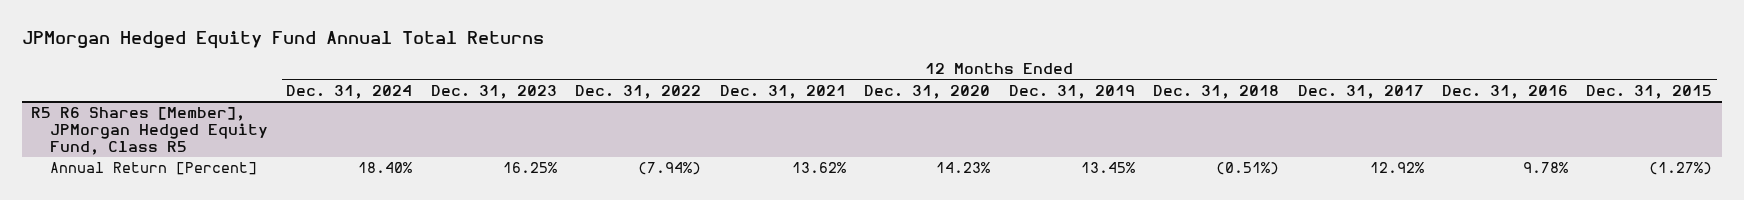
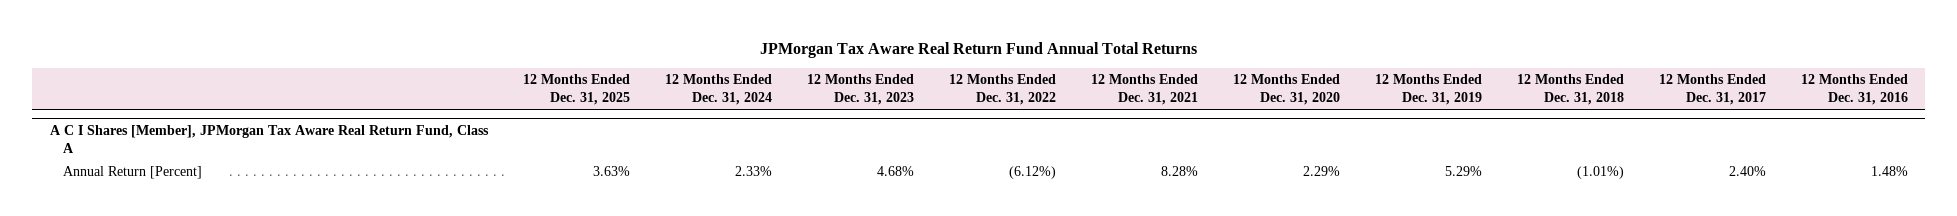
[21,31,544,50] JPMorgan Hedged Equity Fund Annual Total Returns -> [759,41,1197,58] JPMorgan Tax Aware Real Return Fund Annual Total Returns
[1586,84,1713,99] Dec. 31, 2015 -> none
none -> [522,74,630,106] 12 Months Ended Dec. 31, 2025
[31,107,268,156] R5 R6 Shares [Member], JPMorgan Hedged Equity Fund, Class R5 -> none
none -> [49,125,489,153] A C I Shares [Member], JPMorgan Tax Aware Real Return Fund, Class A
[358,162,413,174] 18.40% -> [734,166,772,177] 2.33%
[502,162,557,174] 16.25% -> [876,166,914,177] 4.68%
[638,162,702,176] (7.94%) -> [1008,166,1056,180] (6.12%)
[791,162,846,174] 13.62% -> [1160,166,1198,177] 8.28%
[936,162,991,174] 14.23% -> [1302,166,1340,177] 2.29%
[1080,162,1135,174] 13.45% -> [1444,166,1482,177] 5.29%
[1216,162,1280,176] (0.51%) -> [1576,166,1624,180] (1.01%)
[1369,162,1424,174] 12.92% -> [1728,166,1766,177] 2.40%
[1522,162,1568,174] 9.78% -> [1870,166,1908,177] 1.48%

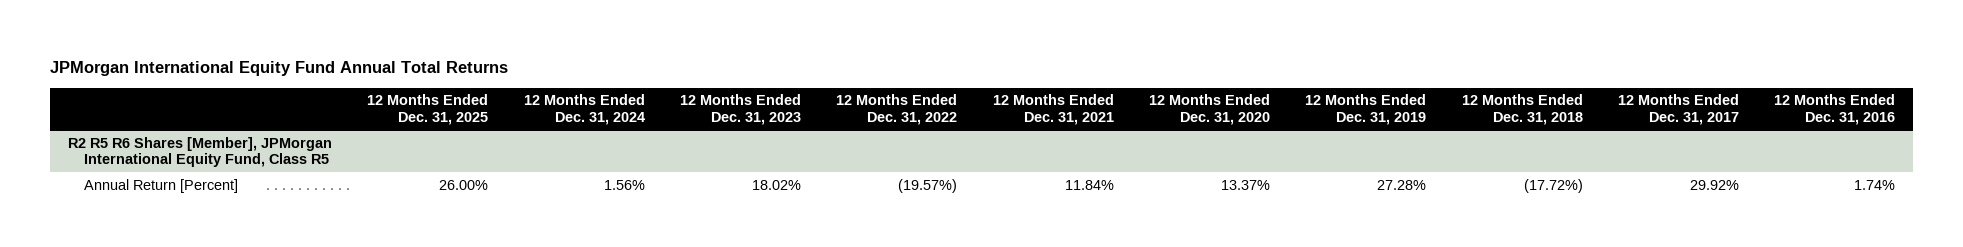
[759,41,1197,58] JPMorgan Tax Aware Real Return Fund Annual Total Returns -> [50,61,509,77] JPMorgan International Equity Fund Annual Total Returns
[49,125,489,153] A C I Shares [Member], JPMorgan Tax Aware Real Return Fund, Class A -> none
none -> [68,136,333,168] R2 R5 R6 Shares [Member], JPMorgan International Equity Fund, Class R5
[592,166,630,177] 3.63% -> [439,179,489,190] 26.00%
[734,166,772,177] 2.33% -> [603,179,645,190] 1.56%
[876,166,914,177] 4.68% -> [752,179,802,190] 18.02%
[1008,166,1056,180] (6.12%) -> [898,178,958,193] (19.57%)
[1160,166,1198,177] 8.28% -> [1064,179,1114,190] 11.84%
[1302,166,1340,177] 2.29% -> [1221,179,1271,190] 13.37%
[1444,166,1482,177] 5.29% -> [1377,179,1427,190] 27.28%
[1576,166,1624,180] (1.01%) -> [1523,178,1583,193] (17.72%)
[1728,166,1766,177] 2.40% -> [1689,179,1739,190] 29.92%
[1870,166,1908,177] 1.48% -> [1854,179,1896,190] 1.74%

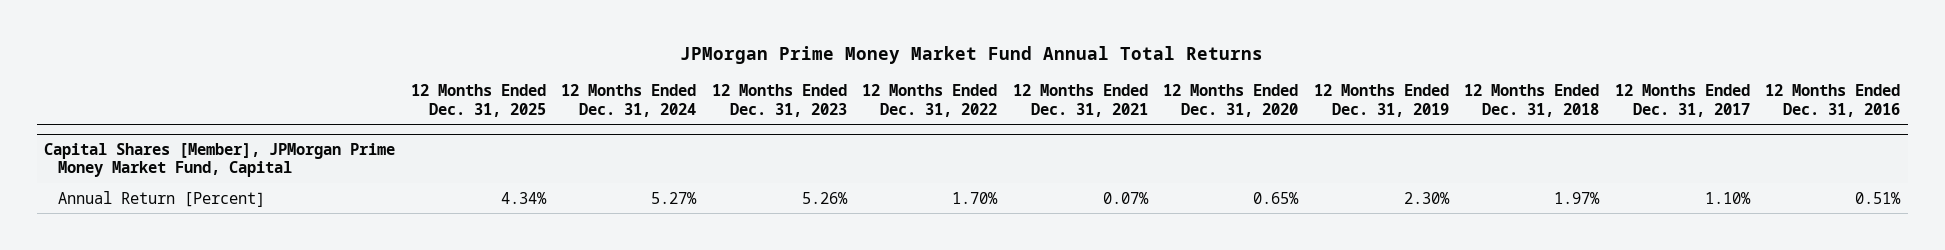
[50,61,509,77] JPMorgan International Equity Fund Annual Total Returns -> [680,46,1264,65] JPMorgan Prime Money Market Fund Annual Total Returns
[68,136,333,168] R2 R5 R6 Shares [Member], JPMorgan International Equity Fund, Class R5 -> none
none -> [44,142,396,178] Capital Shares [Member], JPMorgan Prime Money Market Fund, Capital
[439,179,489,190] 26.00% -> [500,191,547,204] 4.34%
[603,179,645,190] 1.56% -> [651,191,698,204] 5.27%
[752,179,802,190] 18.02% -> [801,191,848,204] 5.26%
[898,178,958,193] (19.57%) -> [952,191,999,204] 1.70%
[1064,179,1114,190] 11.84% -> [1102,191,1149,204] 0.07%
[1221,179,1271,190] 13.37% -> [1253,191,1300,204] 0.65%
[1377,179,1427,190] 27.28% -> [1403,191,1450,204] 2.30%
[1523,178,1583,193] (17.72%) -> [1554,191,1601,204] 1.97%
[1689,179,1739,190] 29.92% -> [1704,191,1751,204] 1.10%
[1854,179,1896,190] 1.74% -> [1855,191,1902,204] 0.51%

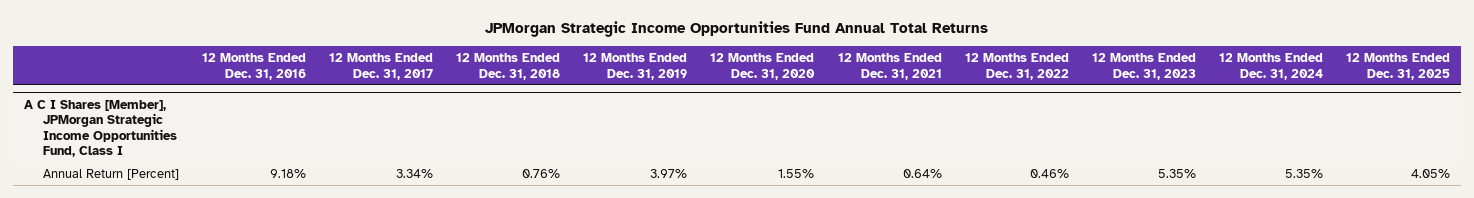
[680,46,1264,65] JPMorgan Prime Money Market Fund Annual Total Returns -> [485,21,989,38] JPMorgan Strategic Income Opportunities Fund Annual Total Returns
[44,142,396,178] Capital Shares [Member], JPMorgan Prime Money Market Fund, Capital -> none
none -> [24,99,177,158] A C I Shares [Member], JPMorgan Strategic Income Opportunities Fund, Class I
[500,191,547,204] 4.34% -> [1410,168,1450,178] 4.05%
[651,191,698,204] 5.27% -> [1284,168,1323,178] 5.35%
[801,191,848,204] 5.26% -> [1157,168,1196,178] 5.35%
[952,191,999,204] 1.70% -> [1029,168,1069,178] 0.46%
[1102,191,1149,204] 0.07% -> [902,168,942,178] 0.64%
[1253,191,1300,204] 0.65% -> [778,168,815,178] 1.55%
[1403,191,1450,204] 2.30% -> [650,168,688,178] 3.97%
[1554,191,1601,204] 1.97% -> [522,168,561,178] 0.76%
[1704,191,1751,204] 1.10% -> [396,168,434,178] 3.34%
[1855,191,1902,204] 0.51% -> [270,168,307,178] 9.18%

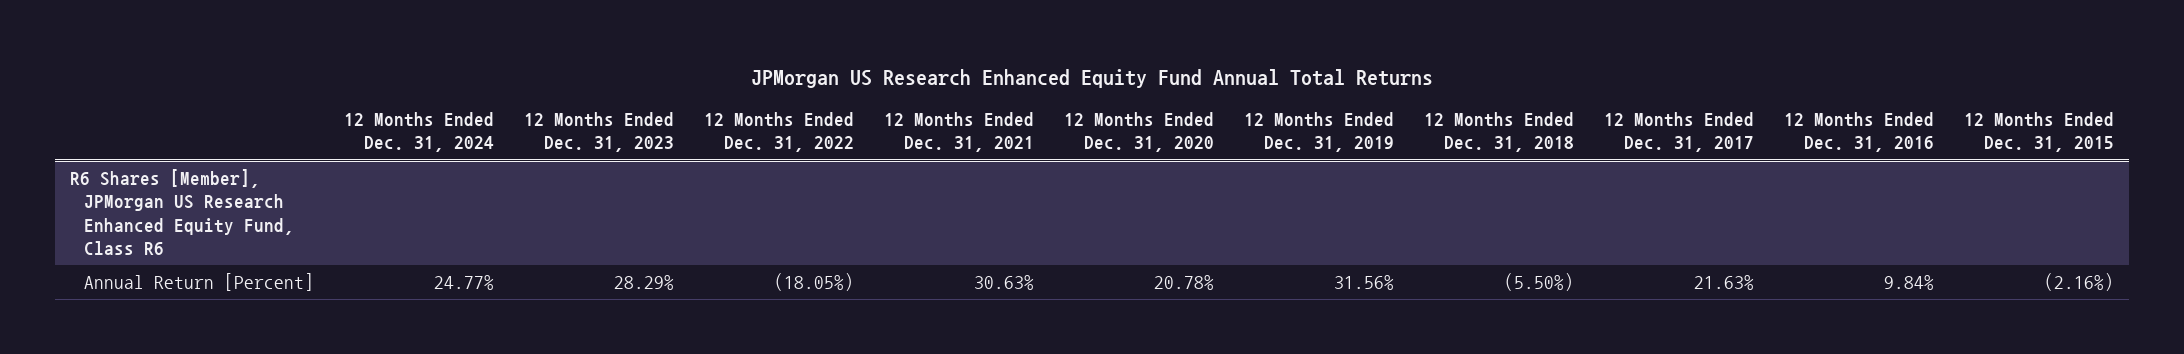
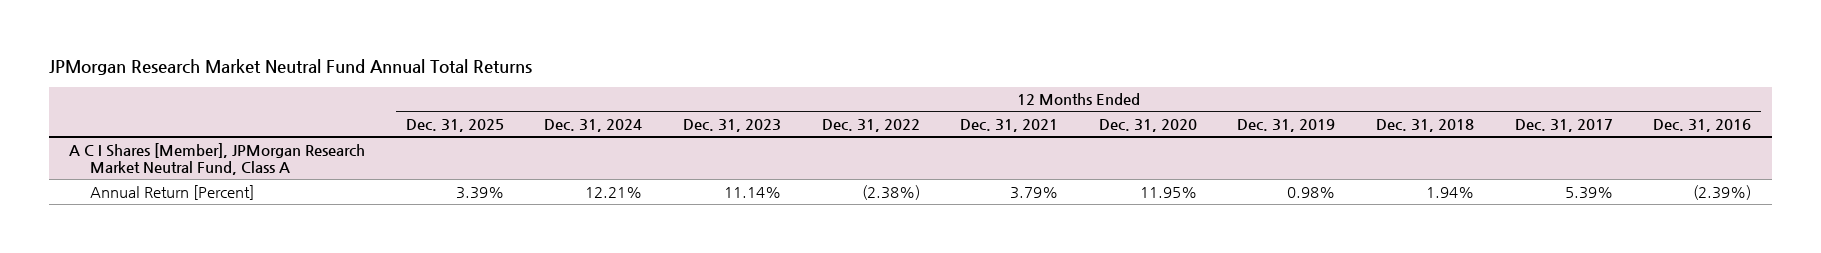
[751,68,1434,88] JPMorgan US Research Enhanced Equity Fund Annual Total Returns -> [48,58,532,75] JPMorgan Research Market Neutral Fund Annual Total Returns
[1964,112,2115,153] 12 Months Ended Dec. 31, 2015 -> none
none -> [405,118,504,132] Dec. 31, 2025
[69,168,295,255] R6 Shares [Member], JPMorgan US Research Enhanced Equity Fund, Class R6 -> none
none -> [69,142,366,176] A C I Shares [Member], JPMorgan Research Market Neutral Fund, Class A
[434,274,495,290] 24.77% -> [585,186,643,198] 12.21%
[614,274,675,290] 28.29% -> [724,186,782,198] 11.14%
[774,272,855,291] (18.05%) -> [861,184,920,200] (2.38%)
[974,274,1035,290] 30.63% -> [1010,186,1059,199] 3.79%
[1154,274,1215,290] 20.78% -> [1139,186,1197,198] 11.95%
[1334,274,1395,290] 31.56% -> [1287,186,1336,198] 0.98%
[1504,272,1575,291] (5.50%) -> [1426,186,1475,198] 1.94%
[1694,274,1755,290] 21.63% -> [1564,186,1613,199] 5.39%
[1884,274,1935,290] 9.84% -> [1693,184,1752,200] (2.39%)

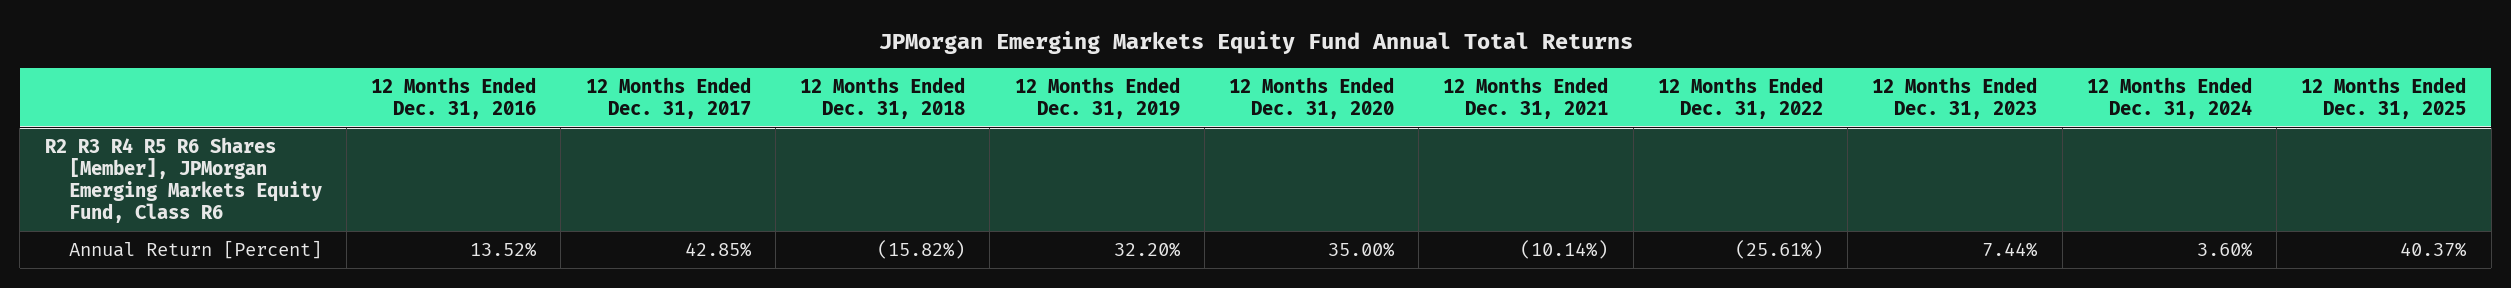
[48,58,532,75] JPMorgan Research Market Neutral Fund Annual Total Returns -> [878,30,1633,54] JPMorgan Emerging Markets Equity Fund Annual Total Returns
[69,142,366,176] A C I Shares [Member], JPMorgan Research Market Neutral Fund, Class A -> none
none -> [44,137,322,224] R2 R3 R4 R5 R6 Shares [Member], JPMorgan Emerging Markets Equity Fund, Class R6
[455,186,504,199] 3.39% -> [2400,242,2468,258] 40.37%
[585,186,643,198] 12.21% -> [2196,242,2253,258] 3.60%
[724,186,782,198] 11.14% -> [1982,242,2039,258] 7.44%
[861,184,920,200] (2.38%) -> [1734,240,1823,260] (25.61%)
[1010,186,1059,199] 3.79% -> [1520,240,1609,260] (10.14%)
[1139,186,1197,198] 11.95% -> [1327,242,1395,258] 35.00%
[1287,186,1336,198] 0.98% -> [1113,242,1181,258] 32.20%
[1426,186,1475,198] 1.94% -> [877,240,966,260] (15.82%)
[1564,186,1613,199] 5.39% -> [684,242,752,258] 42.85%
[1693,184,1752,200] (2.39%) -> [470,242,538,258] 13.52%

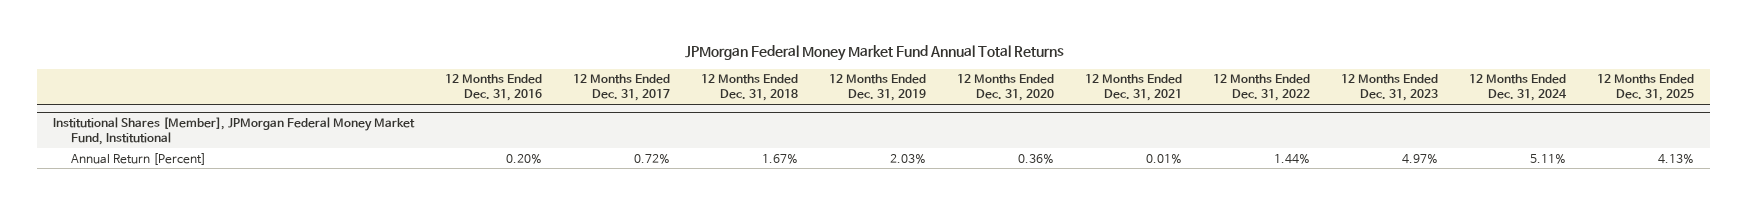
[878,30,1633,54] JPMorgan Emerging Markets Equity Fund Annual Total Returns -> [684,45,1064,62] JPMorgan Federal Money Market Fund Annual Total Returns
[44,137,322,224] R2 R3 R4 R5 R6 Shares [Member], JPMorgan Emerging Markets Equity Fund, Class R6 -> none
none -> [52,117,415,146] Institutional Shares [Member], JPMorgan Federal Money Market Fund, Institutional
[470,242,538,258] 13.52% -> [506,153,543,164] 0.20%
[684,242,752,258] 42.85% -> [634,153,671,164] 0.72%
[877,240,966,260] (15.82%) -> [762,153,799,164] 1.67%
[1113,242,1181,258] 32.20% -> [890,153,927,164] 2.03%
[1327,242,1395,258] 35.00% -> [1018,153,1055,164] 0.36%
[1520,240,1609,260] (10.14%) -> [1146,153,1183,164] 0.01%
[1734,240,1823,260] (25.61%) -> [1274,153,1311,164] 1.44%
[1982,242,2039,258] 7.44% -> [1402,153,1439,164] 4.97%
[2196,242,2253,258] 3.60% -> [1530,153,1567,164] 5.11%
[2400,242,2468,258] 40.37% -> [1658,153,1695,164] 4.13%

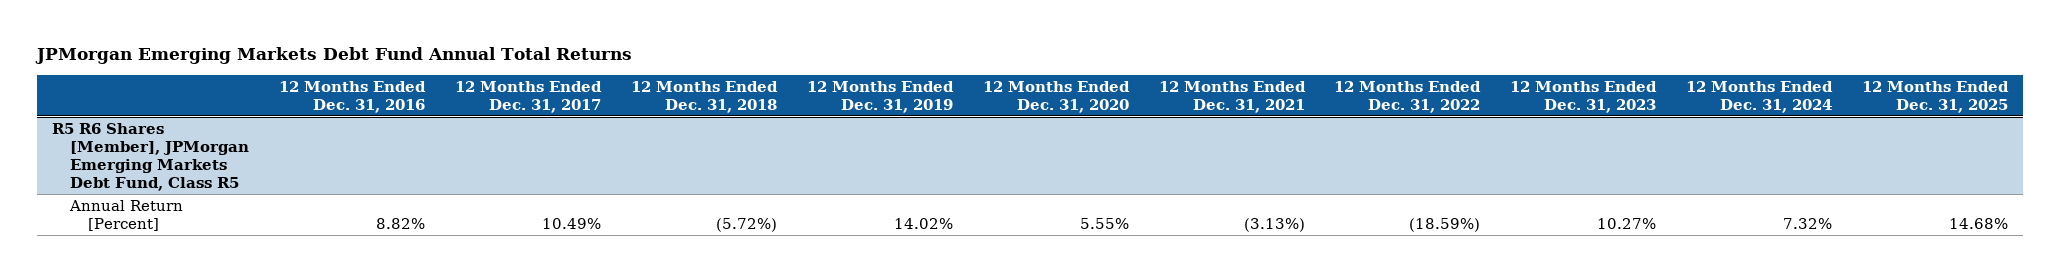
[684,45,1064,62] JPMorgan Federal Money Market Fund Annual Total Returns -> [35,47,633,65] JPMorgan Emerging Markets Debt Fund Annual Total Returns
[52,117,415,146] Institutional Shares [Member], JPMorgan Federal Money Market Fund, Institutional -> none
none -> [52,122,250,192] R5 R6 Shares [Member], JPMorgan Emerging Markets Debt Fund, Class R5
[506,153,543,164] 0.20% -> [376,217,426,229] 8.82%
[634,153,671,164] 0.72% -> [542,217,602,229] 10.49%
[762,153,799,164] 1.67% -> [716,217,778,232] (5.72%)
[890,153,927,164] 2.03% -> [893,217,953,229] 14.02%
[1018,153,1055,164] 0.36% -> [1079,217,1129,229] 5.55%
[1146,153,1183,164] 0.01% -> [1243,217,1305,232] (3.13%)
[1274,153,1311,164] 1.44% -> [1409,217,1481,232] (18.59%)
[1402,153,1439,164] 4.97% -> [1597,217,1657,229] 10.27%
[1530,153,1567,164] 5.11% -> [1783,217,1833,229] 7.32%
[1658,153,1695,164] 4.13% -> [1949,217,2009,229] 14.68%

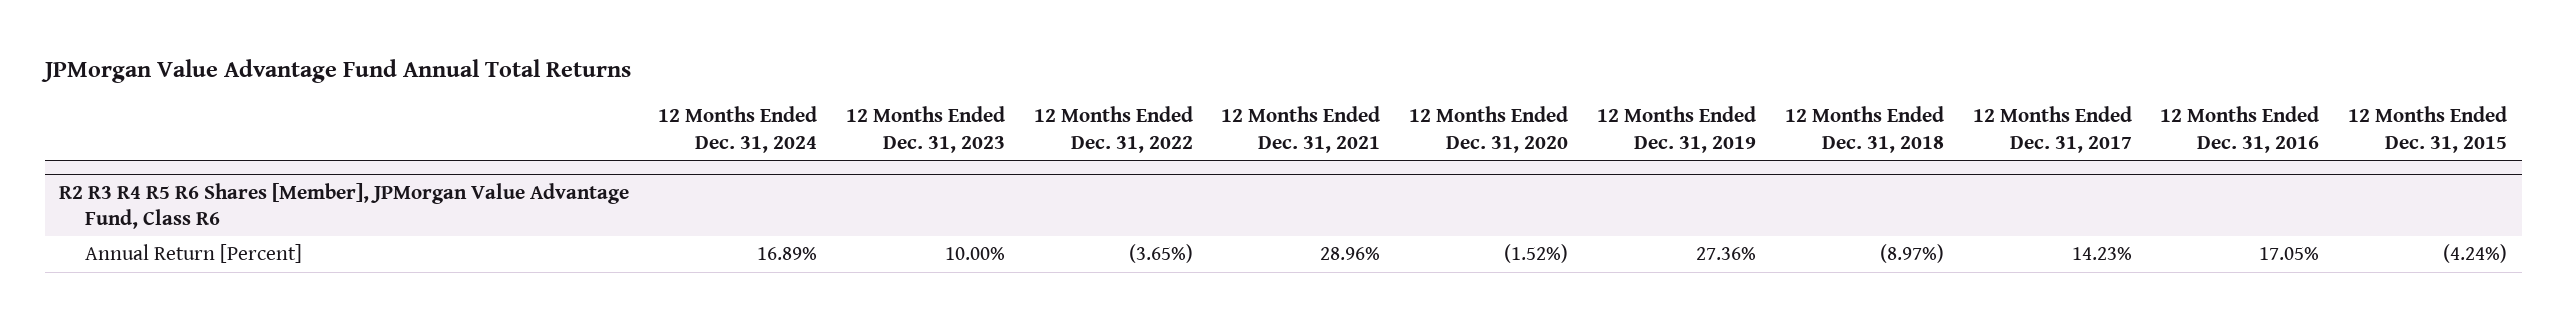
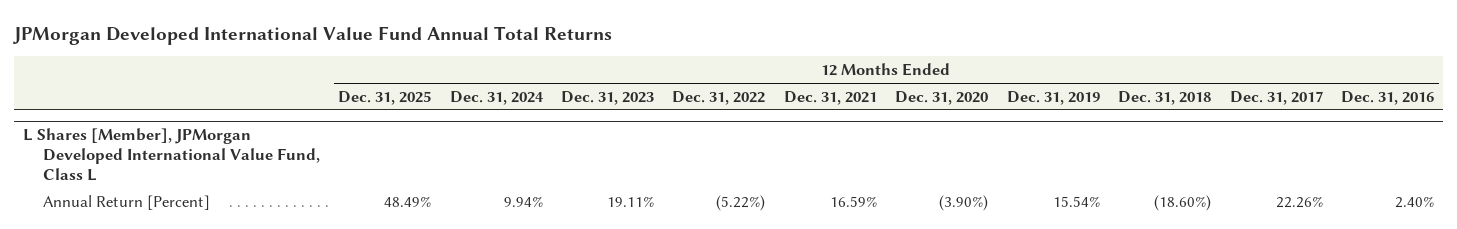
[40,59,631,84] JPMorgan Value Advantage Fund Annual Total Returns -> [12,25,612,45] JPMorgan Developed International Value Fund Annual Total Returns
[2348,106,2508,153] 12 Months Ended Dec. 31, 2015 -> none
none -> [338,90,432,105] Dec. 31, 2025
[59,182,630,229] R2 R3 R4 R5 R6 Shares [Member], JPMorgan Value Advantage Fund, Class R6 -> none
none -> [22,127,320,182] L Shares [Member], JPMorgan Developed International Value Fund, Class L
[757,247,818,261] 16.89% -> [503,195,543,207] 9.94%
[944,247,1005,261] 10.00% -> [607,195,655,207] 19.11%
[1128,244,1193,264] (3.65%) -> [716,194,766,211] (5.22%)
[1320,247,1381,261] 28.96% -> [829,195,877,207] 16.59%
[1504,244,1569,264] (1.52%) -> [939,194,989,211] (3.90%)
[1696,247,1757,261] 27.36% -> [1052,195,1100,207] 15.54%
[1879,244,1944,264] (8.97%) -> [1154,194,1212,211] (18.60%)
[2071,247,2132,261] 14.23% -> [1275,195,1323,208] 22.26%
[2259,247,2320,261] 17.05% -> [1394,195,1434,208] 2.40%

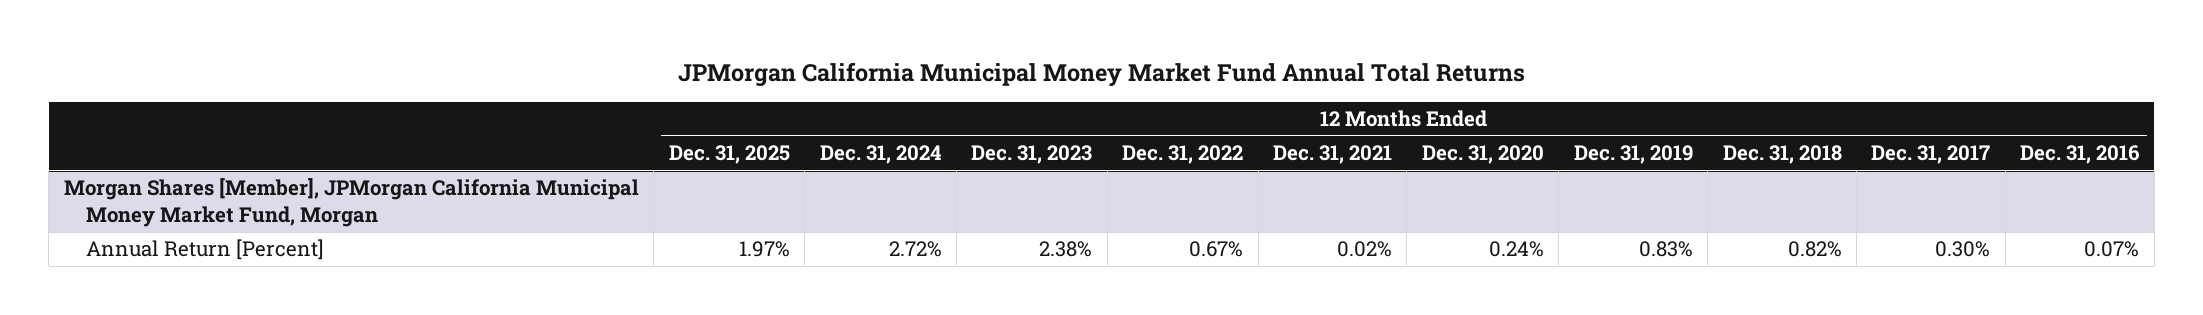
[12,25,612,45] JPMorgan Developed International Value Fund Annual Total Returns -> [677,61,1525,87] JPMorgan California Municipal Money Market Fund Annual Total Returns
[22,127,320,182] L Shares [Member], JPMorgan Developed International Value Fund, Class L -> none
none -> [63,178,639,228] Morgan Shares [Member], JPMorgan California Municipal Money Market Fund, Morgan
[384,195,432,207] 48.49% -> [738,241,790,258] 1.97%
[503,195,543,207] 9.94% -> [888,241,942,258] 2.72%
[607,195,655,207] 19.11% -> [1039,241,1093,258] 2.38%
[716,194,766,211] (5.22%) -> [1189,241,1244,258] 0.67%
[829,195,877,207] 16.59% -> [1337,241,1393,258] 0.02%
[939,194,989,211] (3.90%) -> [1488,241,1544,258] 0.24%
[1052,195,1100,207] 15.54% -> [1638,241,1693,258] 0.83%
[1154,194,1212,211] (18.60%) -> [1787,241,1842,258] 0.82%
[1275,195,1323,208] 22.26% -> [1935,241,1991,258] 0.30%
[1394,195,1434,208] 2.40% -> [2084,241,2140,258] 0.07%

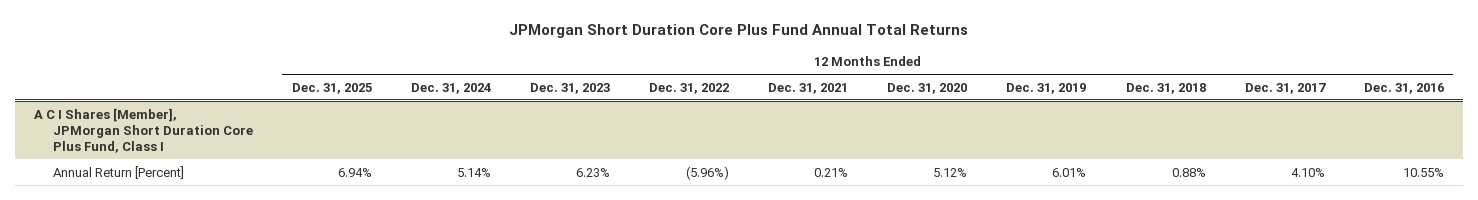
[677,61,1525,87] JPMorgan California Municipal Money Market Fund Annual Total Returns -> [508,24,968,39] JPMorgan Short Duration Core Plus Fund Annual Total Returns
[63,178,639,228] Morgan Shares [Member], JPMorgan California Municipal Money Market Fund, Morgan -> none
none -> [34,107,253,154] A C I Shares [Member], JPMorgan Short Duration Core Plus Fund, Class I
[738,241,790,258] 1.97% -> [338,167,373,177] 6.94%
[888,241,942,258] 2.72% -> [457,167,492,177] 5.14%
[1039,241,1093,258] 2.38% -> [576,167,611,177] 6.23%
[1189,241,1244,258] 0.67% -> [686,165,730,180] (5.96%)
[1337,241,1393,258] 0.02% -> [814,167,849,177] 0.21%
[1488,241,1544,258] 0.24% -> [933,167,968,177] 5.12%
[1638,241,1693,258] 0.83% -> [1052,167,1087,177] 6.01%
[1787,241,1842,258] 0.82% -> [1171,167,1206,177] 0.88%
[1935,241,1991,258] 0.30% -> [1290,167,1325,177] 4.10%
[2084,241,2140,258] 0.07% -> [1402,167,1444,177] 10.55%

